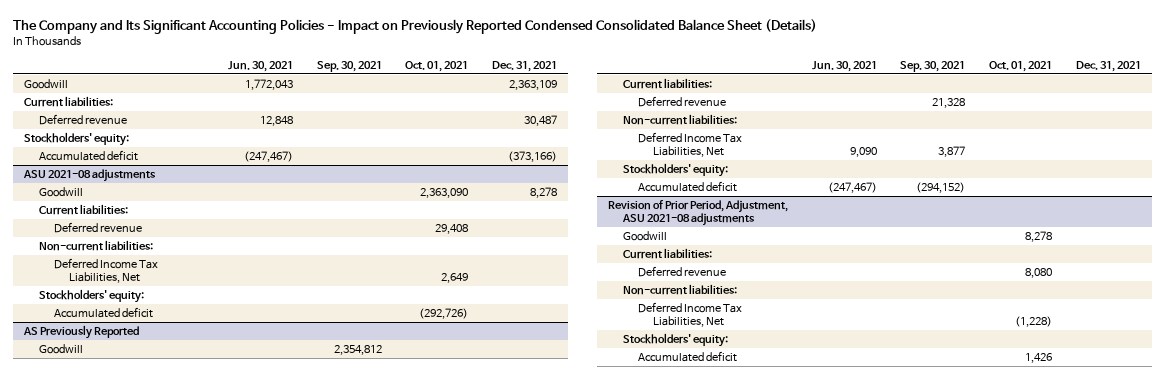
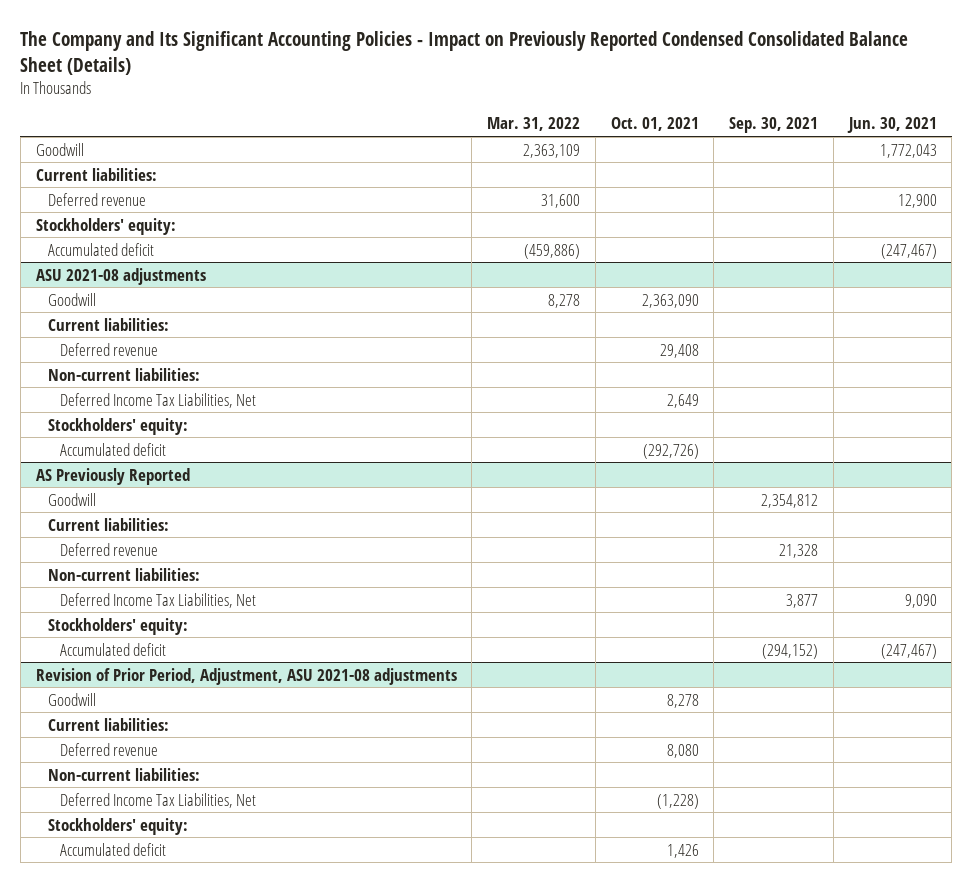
[491,61,557,73] Dec. 31, 2021 -> none
none -> [487,117,581,132] Mar. 31, 2022
[259,115,293,126] 12,848 -> [897,193,937,208] 12,900

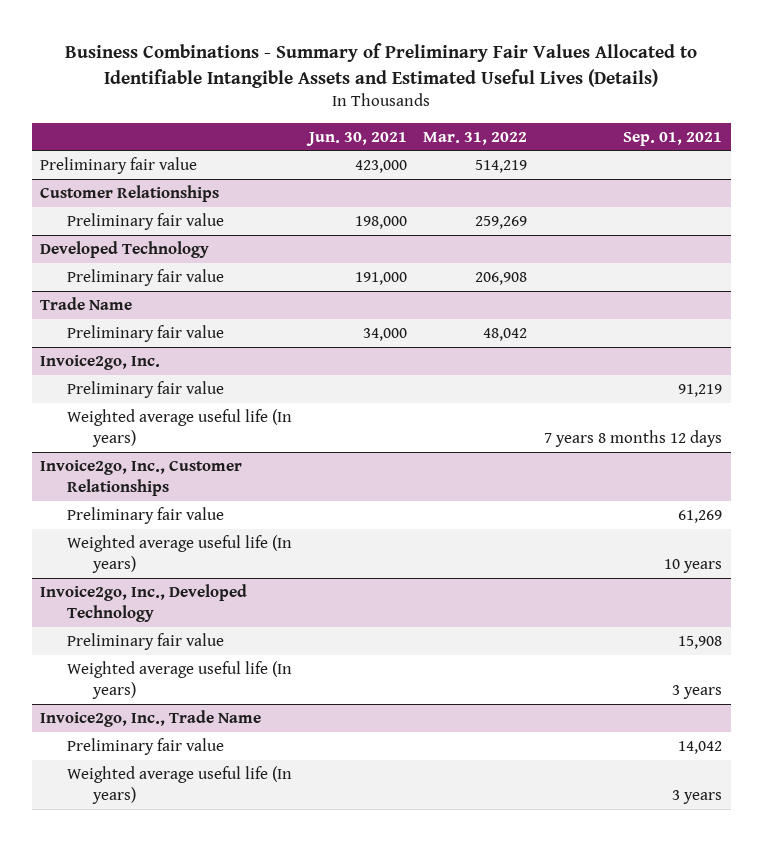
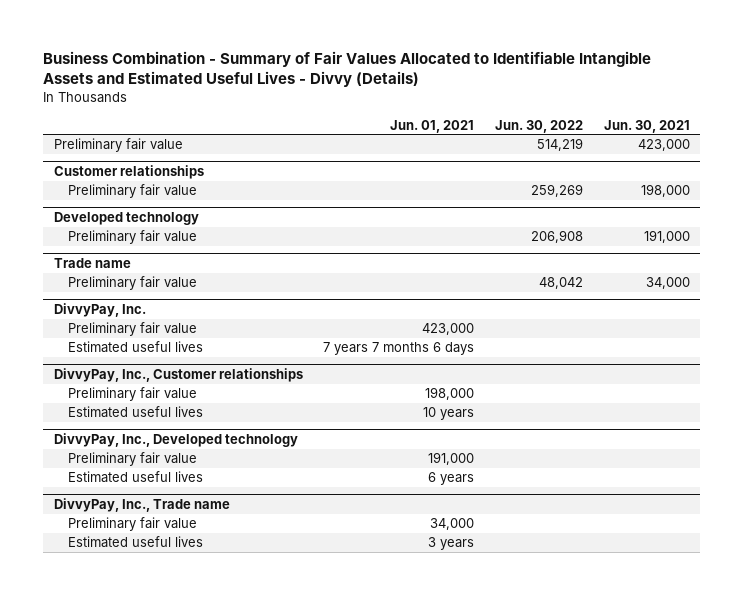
[65,42,698,88] Business Combinations - Summary of Preliminary Fair Values Allocated to Identifiable Intangible Assets and Estimated Useful Lives (Details) -> [43,50,652,88] Business Combination - Summary of Fair Values Allocated to Identifiable Intangible Assets and Estimated Useful Lives - Divvy (Details)
[423,131,528,145] Mar. 31, 2022 -> none
[623,131,723,146] Sep. 01, 2021 -> none
none -> [390,119,475,133] Jun. 01, 2021
none -> [494,119,583,133] Jun. 30, 2022
[40,184,220,202] Customer Relationships -> [53,165,204,180] Customer relationships
[40,240,210,258] Developed Technology -> [53,212,199,226] Developed technology
[40,296,133,310] Trade Name -> [53,258,131,269] Trade name
[40,354,161,370] Invoice2go, Inc. -> none
[66,380,224,398] Preliminary fair value -> none
[66,408,292,448] Weighted average useful life (In years) -> none
none -> [53,303,146,318] DivvyPay, Inc.
none -> [68,322,198,337] Preliminary fair value
none -> [68,341,204,354] Estimated useful lives
[40,459,243,497] Invoice2go, Inc., Customer Relationships -> [53,368,303,383] DivvyPay, Inc., Customer relationships
[66,534,292,574] Weighted average useful life (In years) -> [68,406,204,419] Estimated useful lives
[40,583,248,623] Invoice2go, Inc., Developed Technology -> [53,433,298,448] DivvyPay, Inc., Developed technology
[66,660,292,700] Weighted average useful life (In years) -> [68,471,204,484] Estimated useful lives
[40,709,262,727] Invoice2go, Inc., Trade Name -> [53,498,230,513] DivvyPay, Inc., Trade name
[66,765,292,805] Weighted average useful life (In years) -> [68,536,204,549] Estimated useful lives

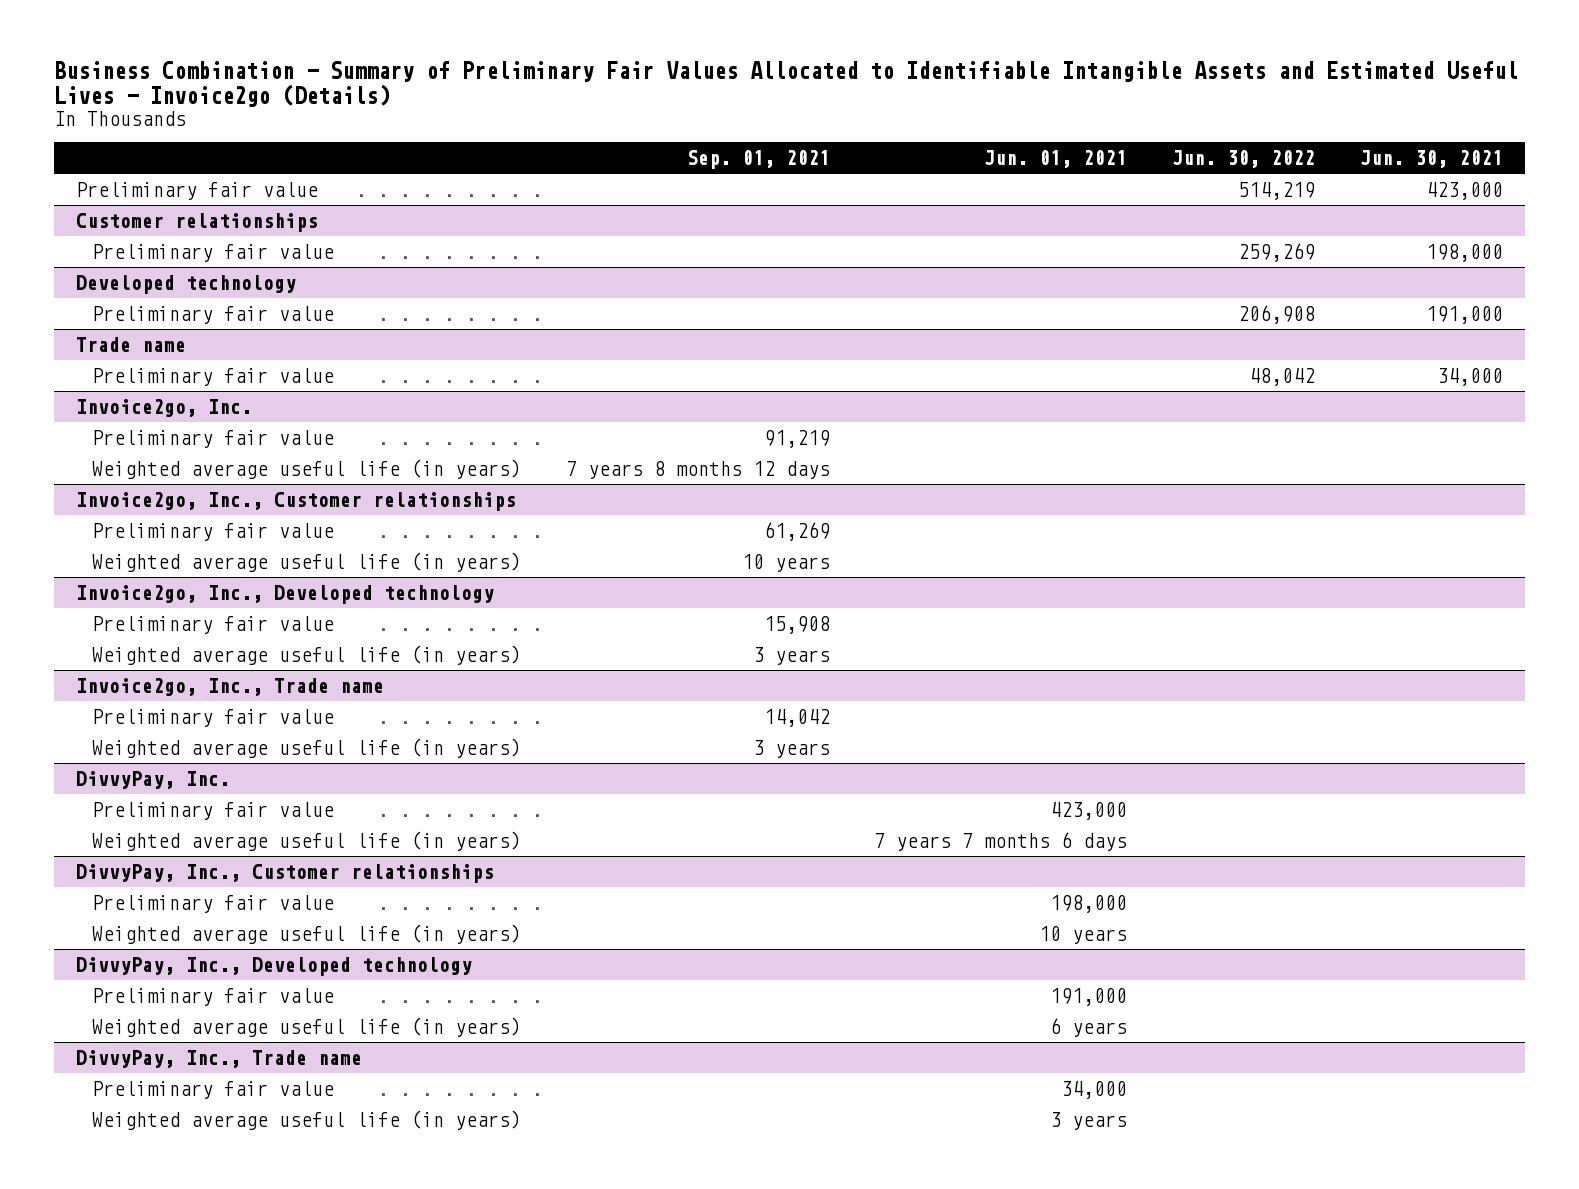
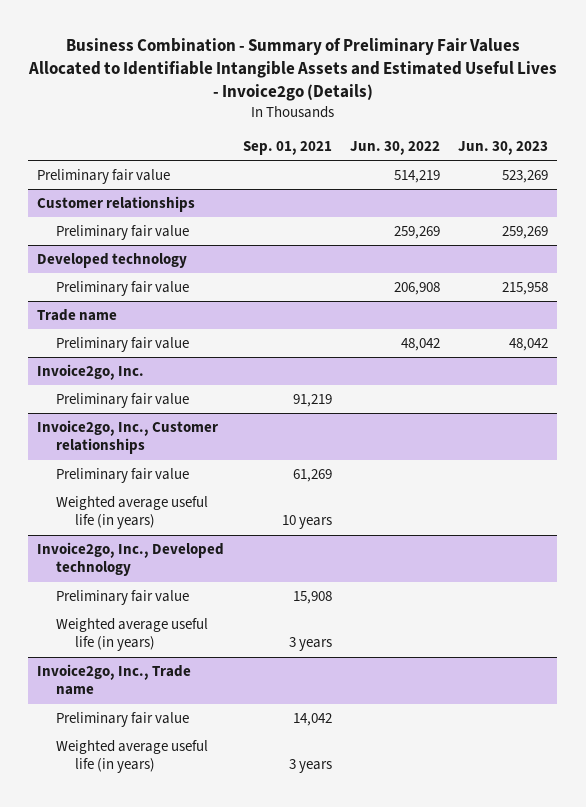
[984,149,1128,168] Jun. 01, 2021 -> none
[1359,149,1503,168] Jun. 30, 2021 -> none
none -> [458,140,549,155] Jun. 30, 2023
[92,458,522,479] Weighted average useful life (in years) -> none
[76,770,231,789] DivvyPay, Inc. -> none
[92,801,335,820] Preliminary fair value -> none
[92,830,522,851] Weighted average useful life (in years) -> none
[76,863,495,883] DivvyPay, Inc., Customer relationships -> none
[92,894,335,913] Preliminary fair value -> none
[92,923,522,944] Weighted average useful life (in years) -> none
[76,956,473,976] DivvyPay, Inc., Developed technology -> none
[92,987,335,1006] Preliminary fair value -> none
[92,1016,522,1037] Weighted average useful life (in years) -> none
[76,1049,363,1068] DivvyPay, Inc., Trade name -> none
[92,1080,335,1099] Preliminary fair value -> none
[92,1109,522,1130] Weighted average useful life (in years) -> none

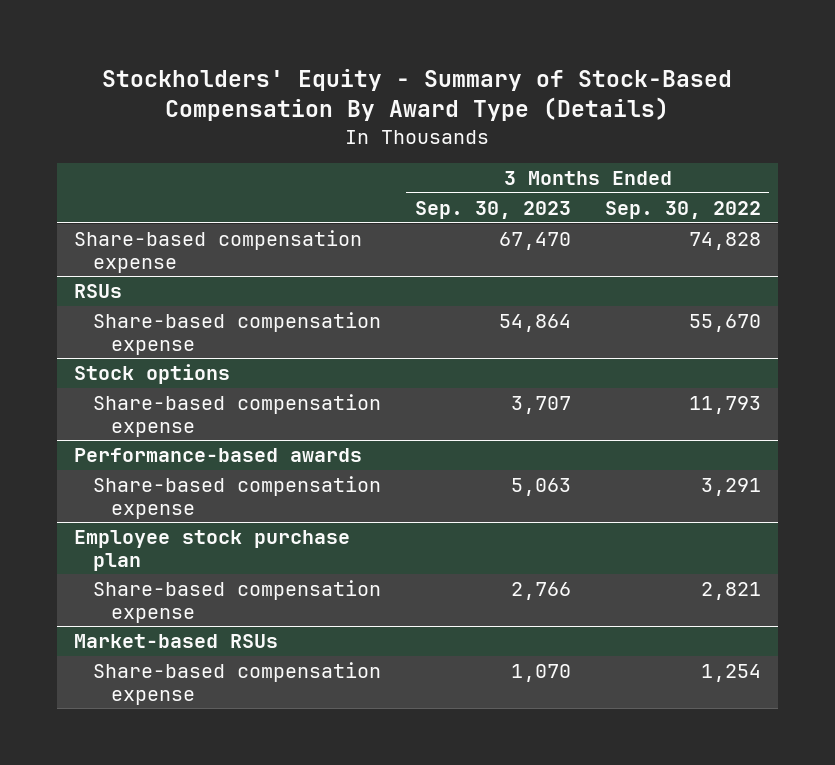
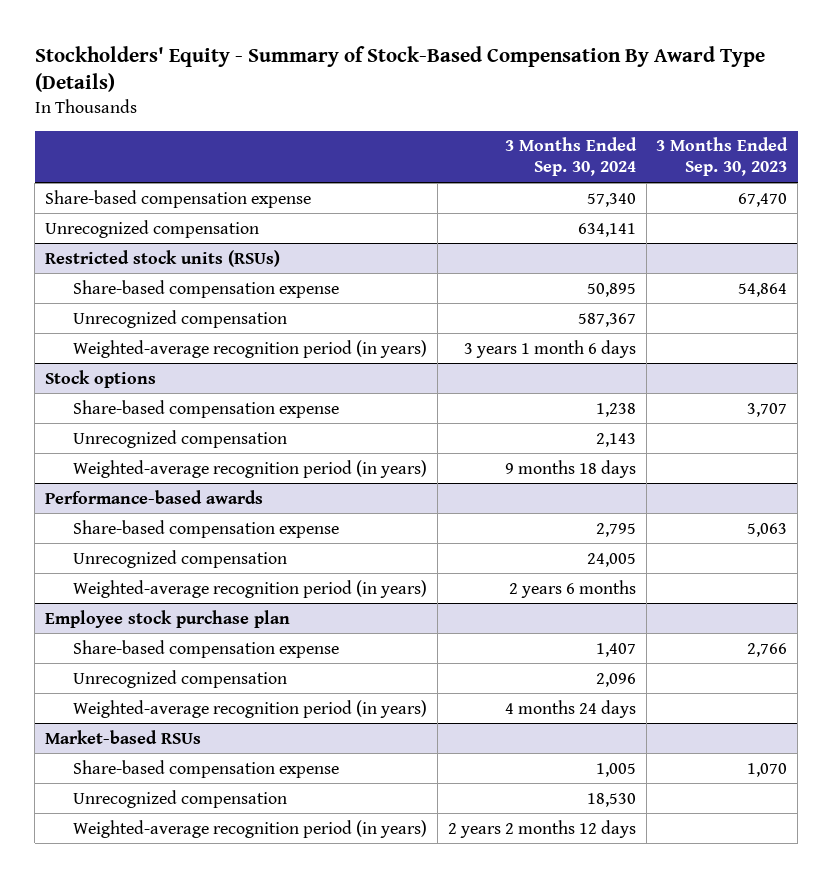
[604,200,761,219] Sep. 30, 2022 -> none
none -> [504,137,637,177] 3 Months Ended Sep. 30, 2024
none -> [45,219,260,238] Unrecognized compensation
[73,283,122,298] RSUs -> [45,249,281,267] Restricted stock units (RSUs)
none -> [73,309,288,328] Unrecognized compensation
none -> [73,339,428,358] Weighted-average recognition period (in years)
none -> [73,429,288,448] Unrecognized compensation
none -> [73,459,428,478] Weighted-average recognition period (in years)
none -> [73,549,288,568] Unrecognized compensation
none -> [73,579,428,598] Weighted-average recognition period (in years)
none -> [73,669,288,688] Unrecognized compensation
none -> [73,699,428,718] Weighted-average recognition period (in years)
none -> [73,789,288,808] Unrecognized compensation
none -> [73,819,428,838] Weighted-average recognition period (in years)

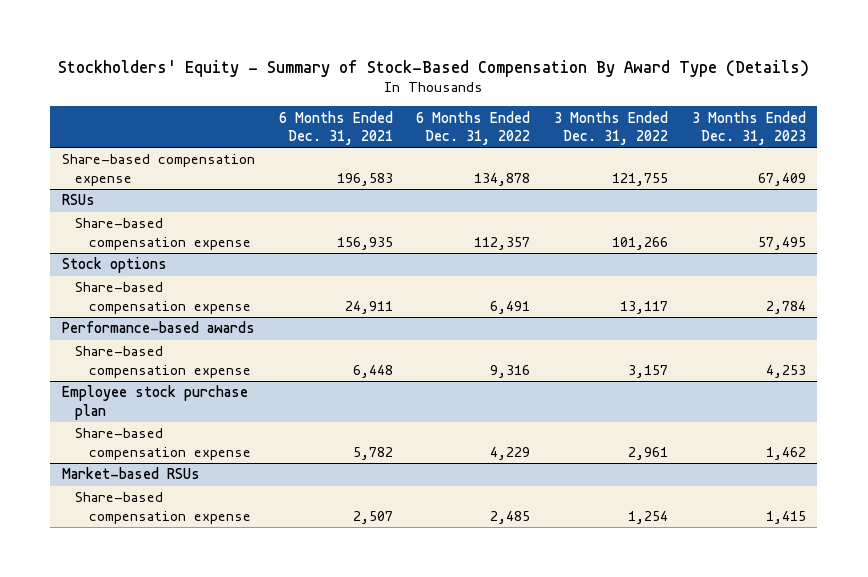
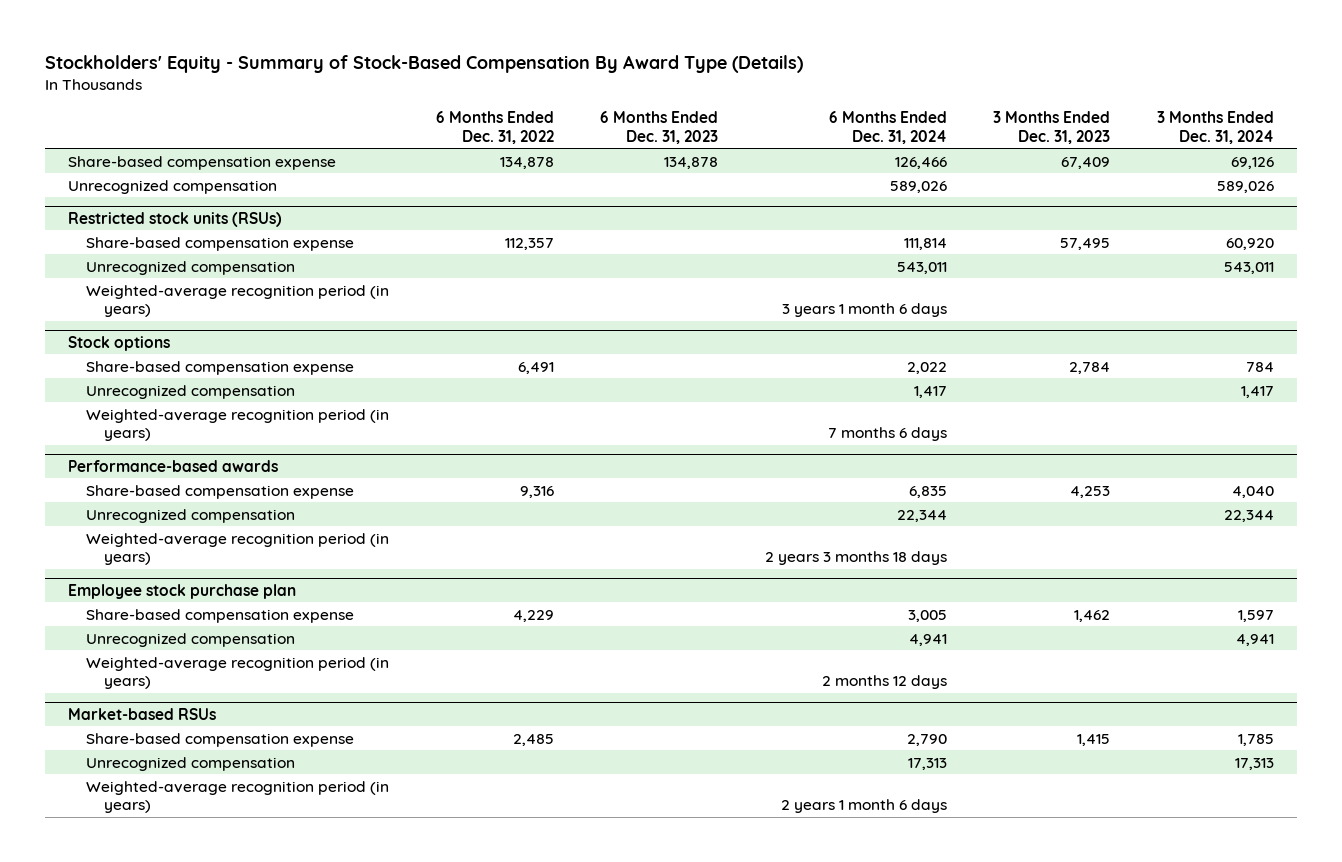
[278,110,393,146] 6 Months Ended Dec. 31, 2021 -> none
[553,110,668,146] 3 Months Ended Dec. 31, 2022 -> none
none -> [600,111,719,144] 6 Months Ended Dec. 31, 2023
none -> [828,111,947,144] 6 Months Ended Dec. 31, 2024
none -> [1156,111,1274,144] 3 Months Ended Dec. 31, 2024
none -> [67,179,277,194] Unrecognized compensation
[62,194,96,206] RSUs -> [67,211,282,227] Restricted stock units (RSUs)
none -> [86,260,296,275] Unrecognized compensation
none -> [86,284,390,317] Weighted-average recognition period (in years)
none -> [86,384,296,399] Unrecognized compensation
none -> [86,408,390,441] Weighted-average recognition period (in years)
none -> [86,508,296,523] Unrecognized compensation
none -> [86,532,390,565] Weighted-average recognition period (in years)
none -> [86,632,296,647] Unrecognized compensation
none -> [86,656,390,689] Weighted-average recognition period (in years)
none -> [86,756,296,771] Unrecognized compensation
none -> [86,780,390,813] Weighted-average recognition period (in years)

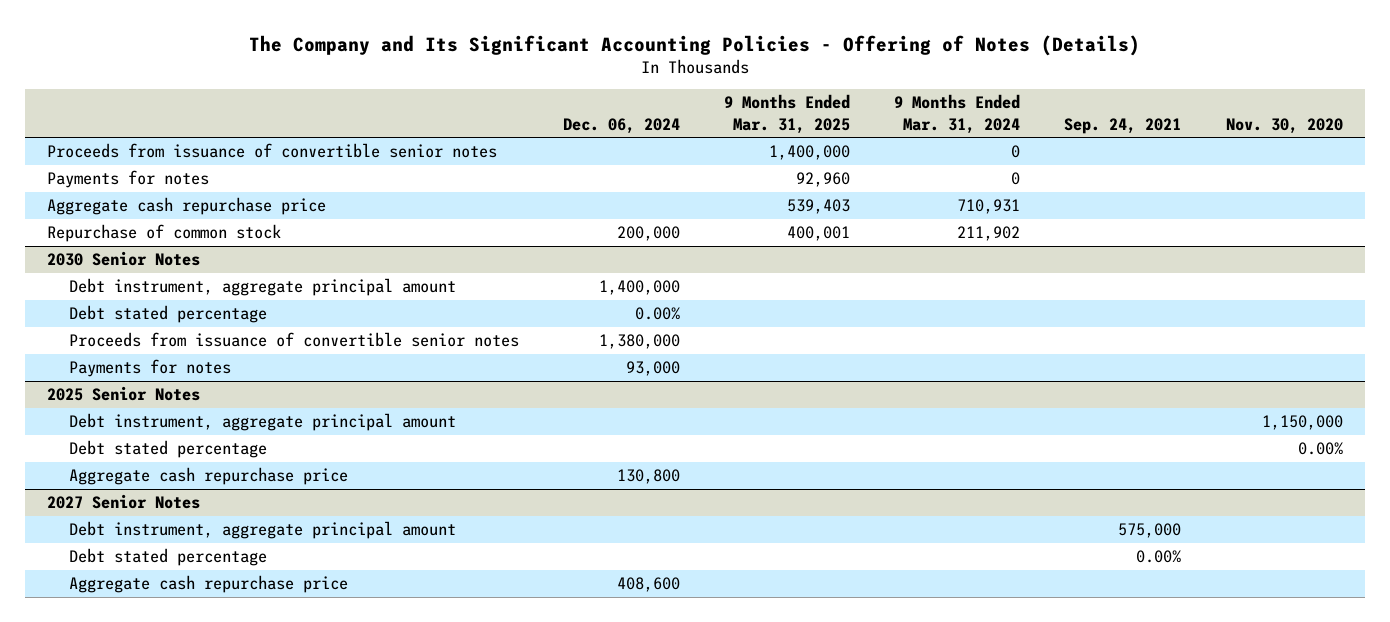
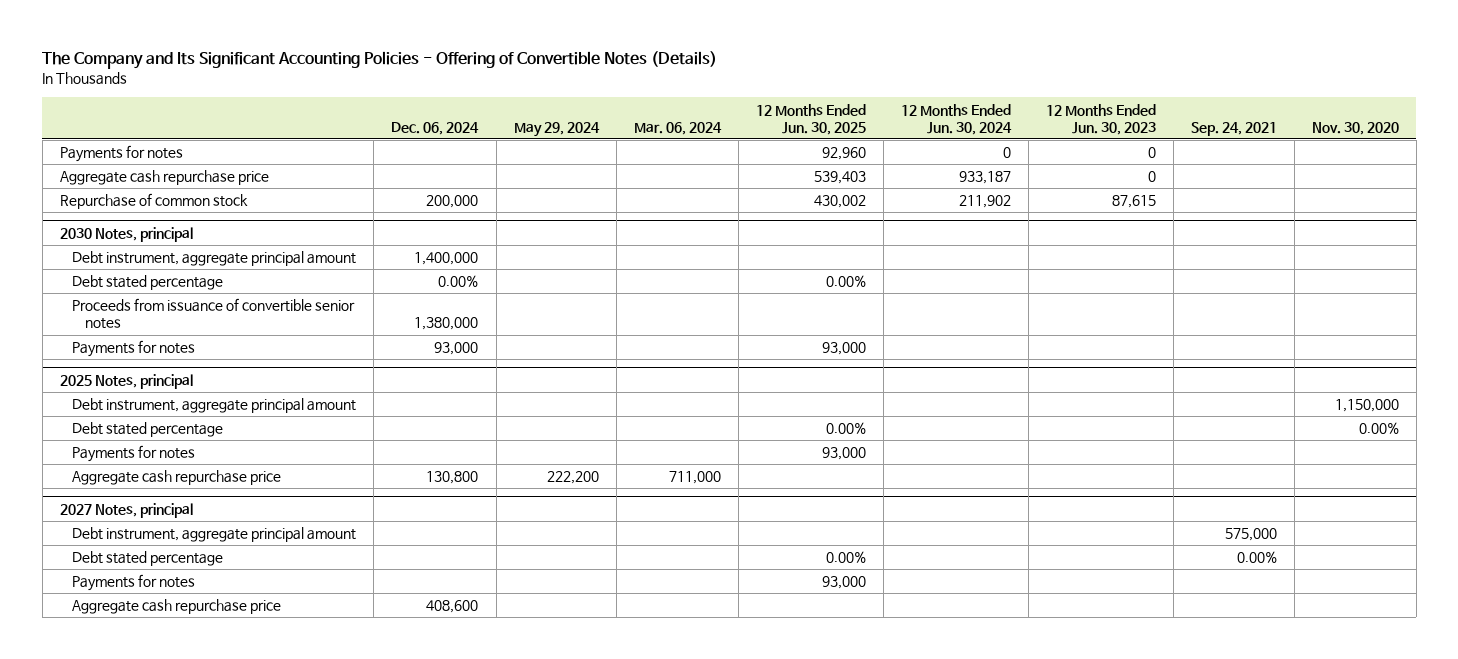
[248,34,1140,56] The Company and Its Significant Accounting Policies - Offering of Notes (Details) -> [42,51,718,70] The Company and Its Significant Accounting Policies - Offering of Convertible Notes (Details)
[724,94,851,134] 9 Months Ended Mar. 31, 2025 -> none
[894,94,1021,134] 9 Months Ended Mar. 31, 2024 -> none
none -> [513,121,600,137] May 29, 2024
none -> [633,121,722,135] Mar. 06, 2024
none -> [755,103,866,135] 12 Months Ended Jun. 30, 2025
none -> [900,103,1012,135] 12 Months Ended Jun. 30, 2024
none -> [1045,103,1156,135] 12 Months Ended Jun. 30, 2023
[47,143,498,159] Proceeds from issuance of convertible senior notes -> none
[47,251,201,267] 2030 Senior Notes -> [59,226,193,242] 2030 Notes, principal
[47,386,201,402] 2025 Senior Notes -> [59,373,193,389] 2025 Notes, principal
none -> [72,445,196,463] Payments for notes
[47,494,201,510] 2027 Senior Notes -> [59,502,193,518] 2027 Notes, principal
none -> [72,574,196,592] Payments for notes

